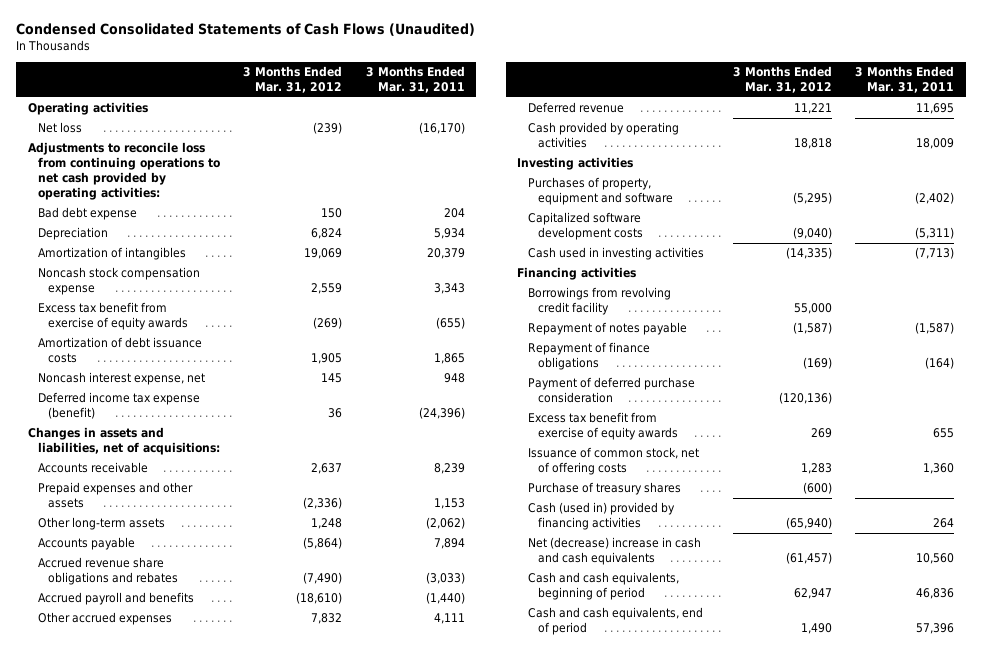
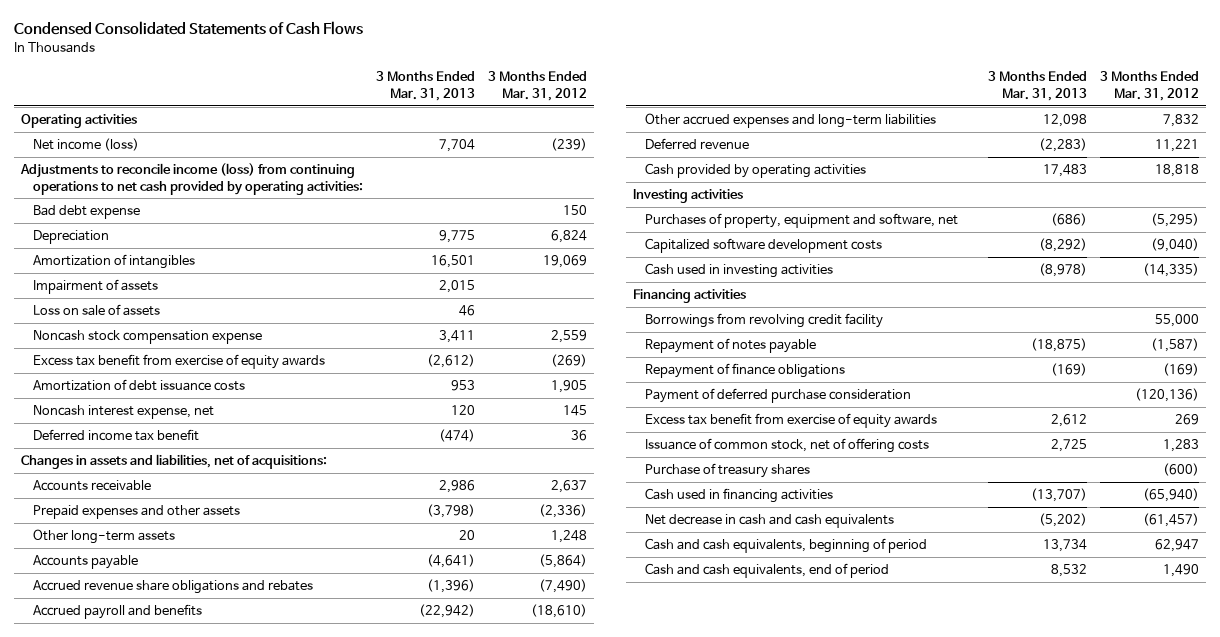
[15,23,475,37] Condensed Consolidated Statements of Cash Flows (Unaudited) -> [14,21,364,36] Condensed Consolidated Statements of Cash Flows
[365,66,465,94] 3 Months Ended Mar. 31, 2011 -> none
none -> [376,71,476,102] 3 Months Ended Mar. 31, 2013
[37,122,82,134] Net loss -> [32,137,139,151] Net income (loss)
[27,142,220,201] Adjustments to reconcile loss from continuing operations to net cash provided by operating activities: -> [19,162,363,195] Adjustments to reconcile income (loss) from continuing operations to net cash provided by operating activities:
none -> [32,278,158,294] Impairment of assets
none -> [32,303,160,316] Loss on sale of assets
[37,392,200,420] Deferred income tax expense (benefit) -> [32,428,199,441] Deferred income tax benefit
[37,612,172,626] Other accrued expenses -> [644,112,936,128] Other accrued expenses and long-term liabilities
[527,177,673,206] Purchases of property, equipment and software -> [644,212,958,228] Purchases of property, equipment and software, net
[527,502,675,531] Cash (used in) provided by financing activities -> [644,487,833,503] Cash used in financing activities
[527,537,701,566] Net (decrease) increase in cash and cash equivalents -> [644,513,894,528] Net decrease in cash and cash equivalents

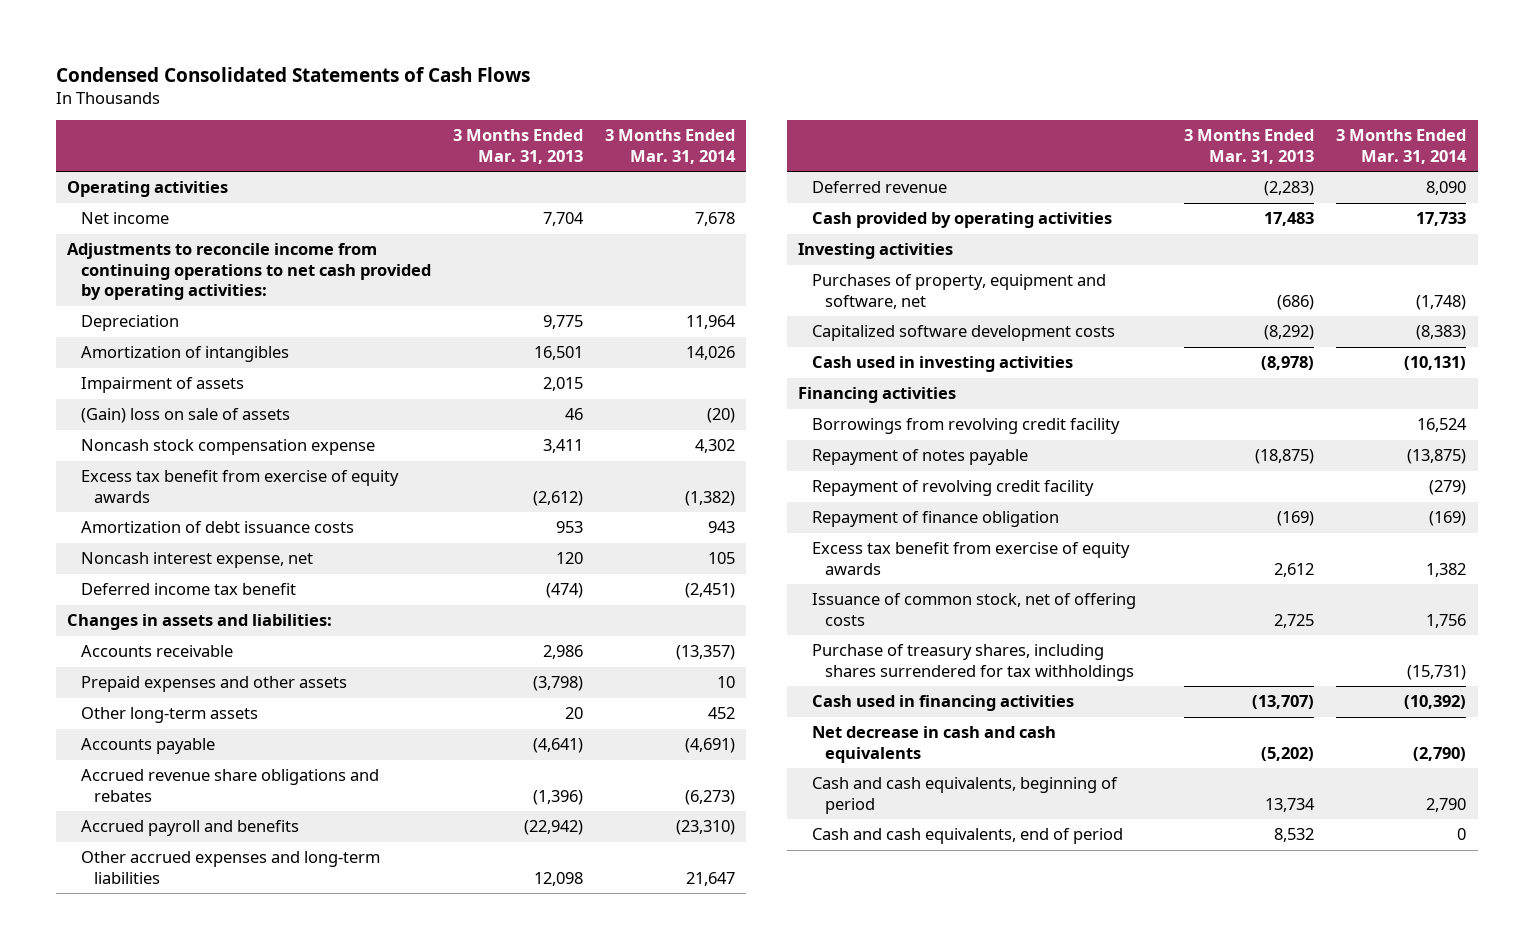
[488,71,588,102] 3 Months Ended Mar. 31, 2012 -> none
none -> [605,129,737,164] 3 Months Ended Mar. 31, 2014
[32,204,140,219] Bad debt expense -> none
[32,137,139,151] Net income (loss) -> [80,212,169,225] Net income
[19,162,363,195] Adjustments to reconcile income (loss) from continuing operations to net cash provided by operating activities: -> [67,243,431,301] Adjustments to reconcile income from continuing operations to net cash provided by operating activities:
[32,303,160,316] Loss on sale of assets -> [80,408,290,424] (Gain) loss on sale of assets
[20,453,327,469] Changes in assets and liabilities, net of acquisitions: -> [67,614,333,631] Changes in assets and liabilities:
[644,387,911,403] Payment of deferred purchase consideration -> none
none -> [811,480,1094,497] Repayment of revolving credit facility
[644,362,845,378] Repayment of finance obligations -> [811,511,1059,528] Repayment of finance obligation
[644,462,810,478] Purchase of treasury shares -> [811,644,1134,681] Purchase of treasury shares, including shares surrendered for tax withholdings

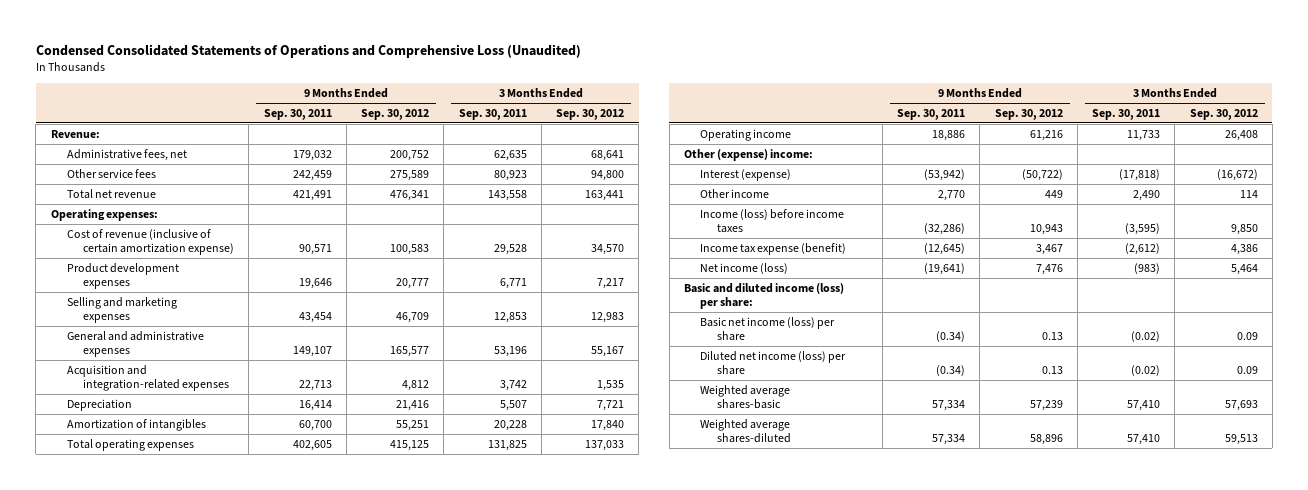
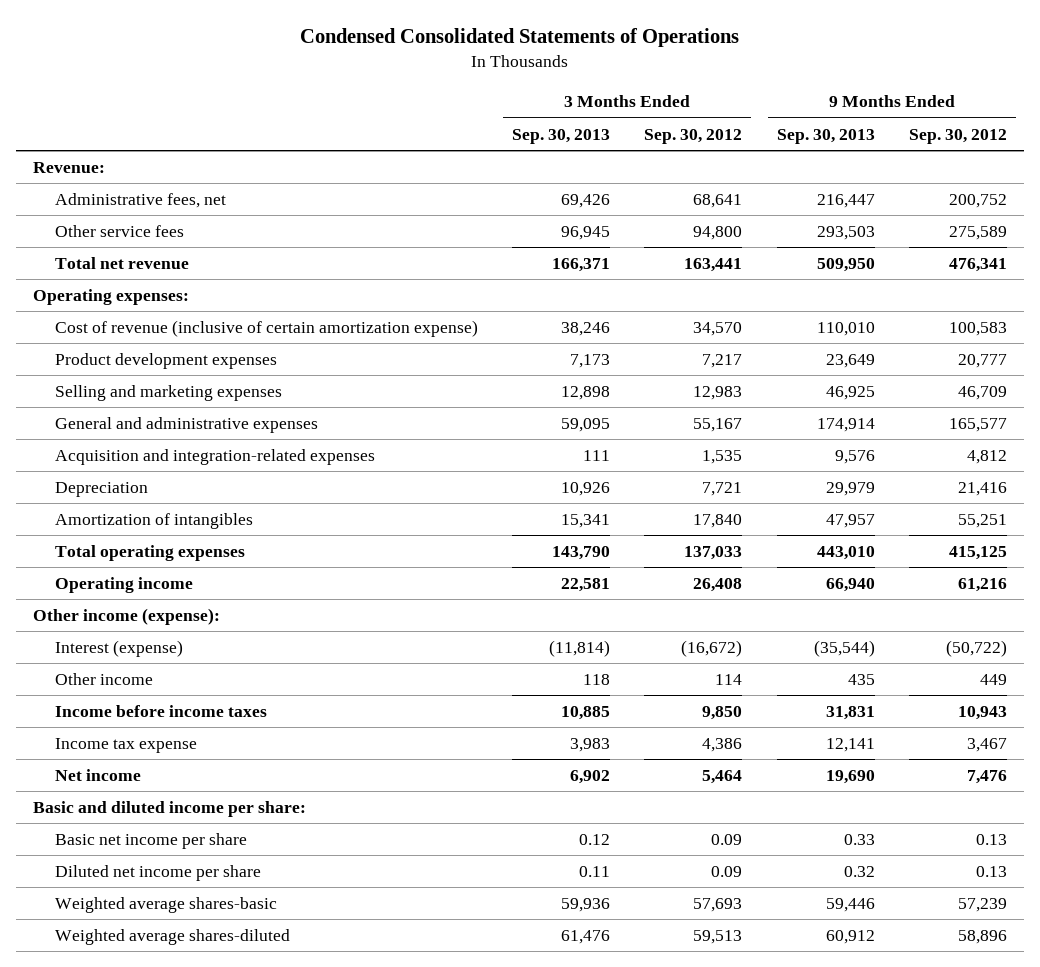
[35,43,581,58] Condensed Consolidated Statements of Operations and Comprehensive Loss (Unaudited) -> [300,28,740,48] Condensed Consolidated Statements of Operations
[263,108,332,120] Sep. 30, 2011 -> none
[458,108,527,120] Sep. 30, 2011 -> none
none -> [511,128,610,144] Sep. 30, 2013
none -> [776,128,875,144] Sep. 30, 2013
[684,148,814,161] Other (expense) income: -> [33,607,221,625] Other income (expense):
[700,208,845,234] Income (loss) before income taxes -> [54,704,267,717] Income before income taxes
[700,242,847,255] Income tax expense (benefit) -> [54,737,197,753] Income tax expense
[700,262,789,274] Net income (loss) -> [54,768,141,781] Net income
[684,282,845,310] Basic and diluted income (loss) per share: -> [33,800,307,817] Basic and diluted income per share:
[700,316,836,342] Basic net income (loss) per share -> [54,832,247,849] Basic net income per share
[700,350,847,376] Diluted net income (loss) per share -> [54,864,261,881] Diluted net income per share

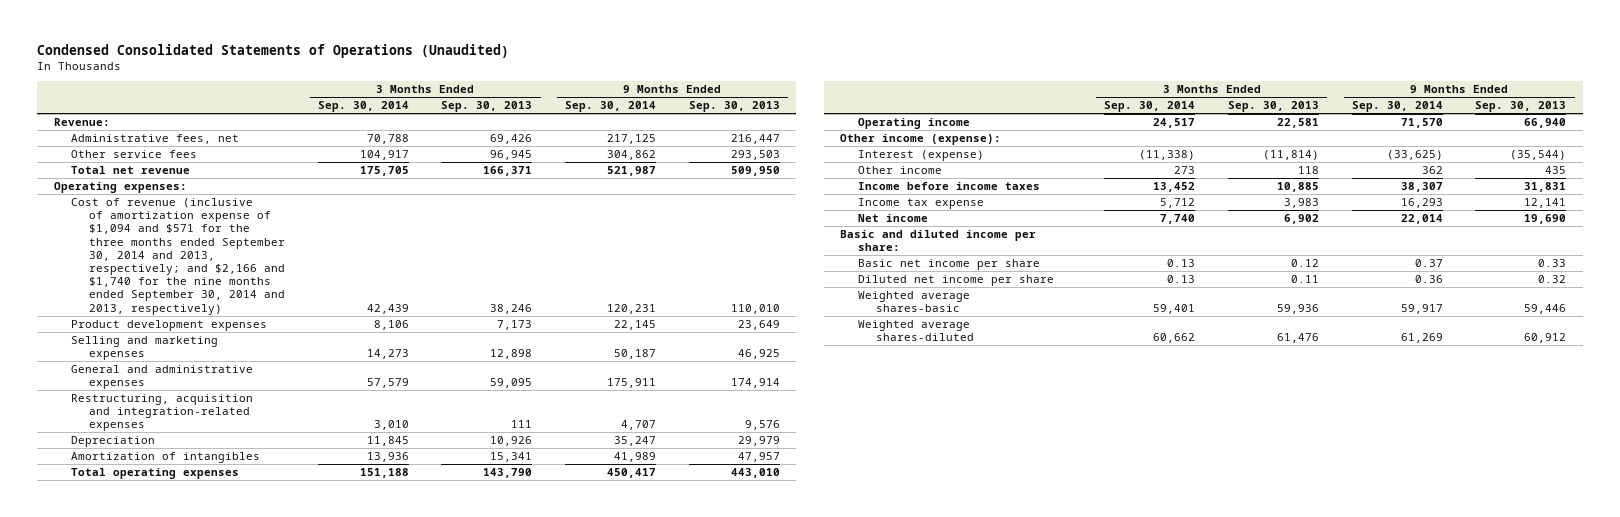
[300,28,740,48] Condensed Consolidated Statements of Operations -> [37,43,510,58] Condensed Consolidated Statements of Operations (Unaudited)
[644,128,743,144] Sep. 30, 2012 -> none
[909,128,1008,144] Sep. 30, 2012 -> none
none -> [317,101,409,113] Sep. 30, 2014
none -> [565,101,657,113] Sep. 30, 2014
[54,319,478,337] Cost of revenue (inclusive of certain amortization expense) -> [71,198,286,315] Cost of revenue (inclusive of amortization expense of $1,094 and $571 for the three months ended September 30, 2014 and 2013, respectively; and $2,166 and $1,740 for the nine months ended September 30, 2014 and 2013, respectively)
[54,448,375,465] Acquisition and integration-related expenses -> [71,394,254,432] Restructuring, acquisition and integration-related expenses

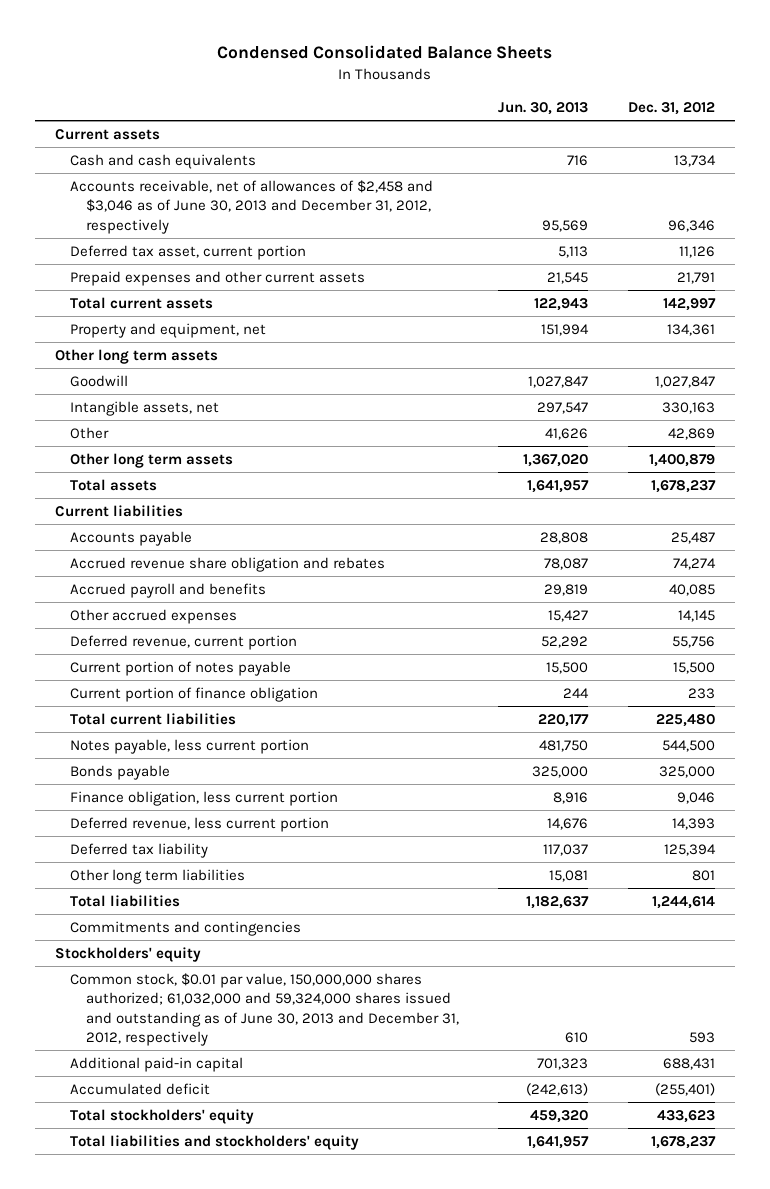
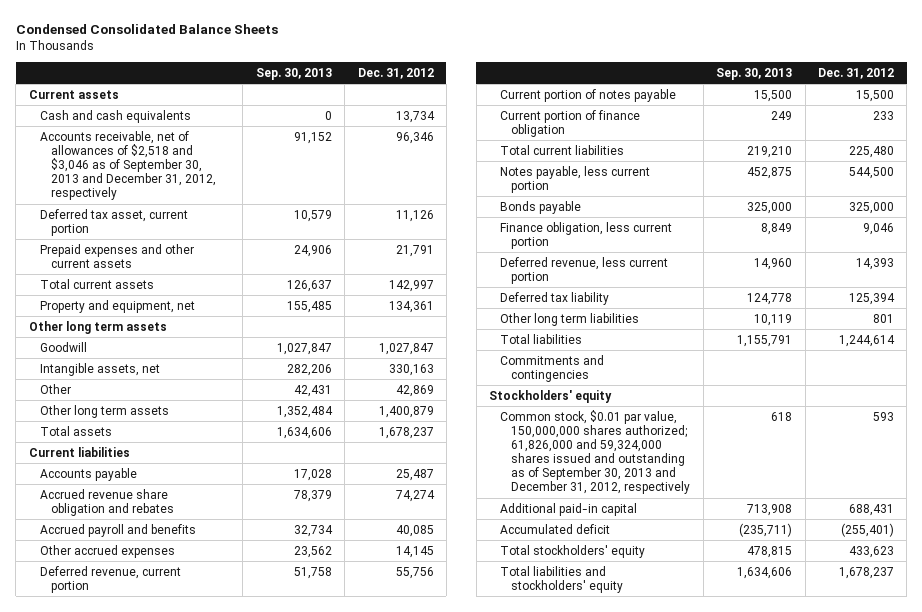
[498,101,589,115] Jun. 30, 2013 -> none
none -> [255,68,332,81] Sep. 30, 2013
[70,179,434,234] Accounts receivable, net of allowances of $2,458 and $3,046 as of June 30, 2013 and December 31, 2012, respectively -> [39,130,217,201] Accounts receivable, net of allowances of $2,518 and $3,046 as of September 30, 2013 and December 31, 2012, respectively
[70,972,459,1046] Common stock, $0.01 par value, 150,000,000 shares authorized; 61,032,000 and 59,324,000 shares issued and outstanding as of June 30, 2013 and December 31, 2012, respectively -> [500,409,691,495] Common stock, $0.01 par value, 150,000,000 shares authorized; 61,826,000 and 59,324,000 shares issued and outstanding as of September 30, 2013 and December 31, 2012, respectively

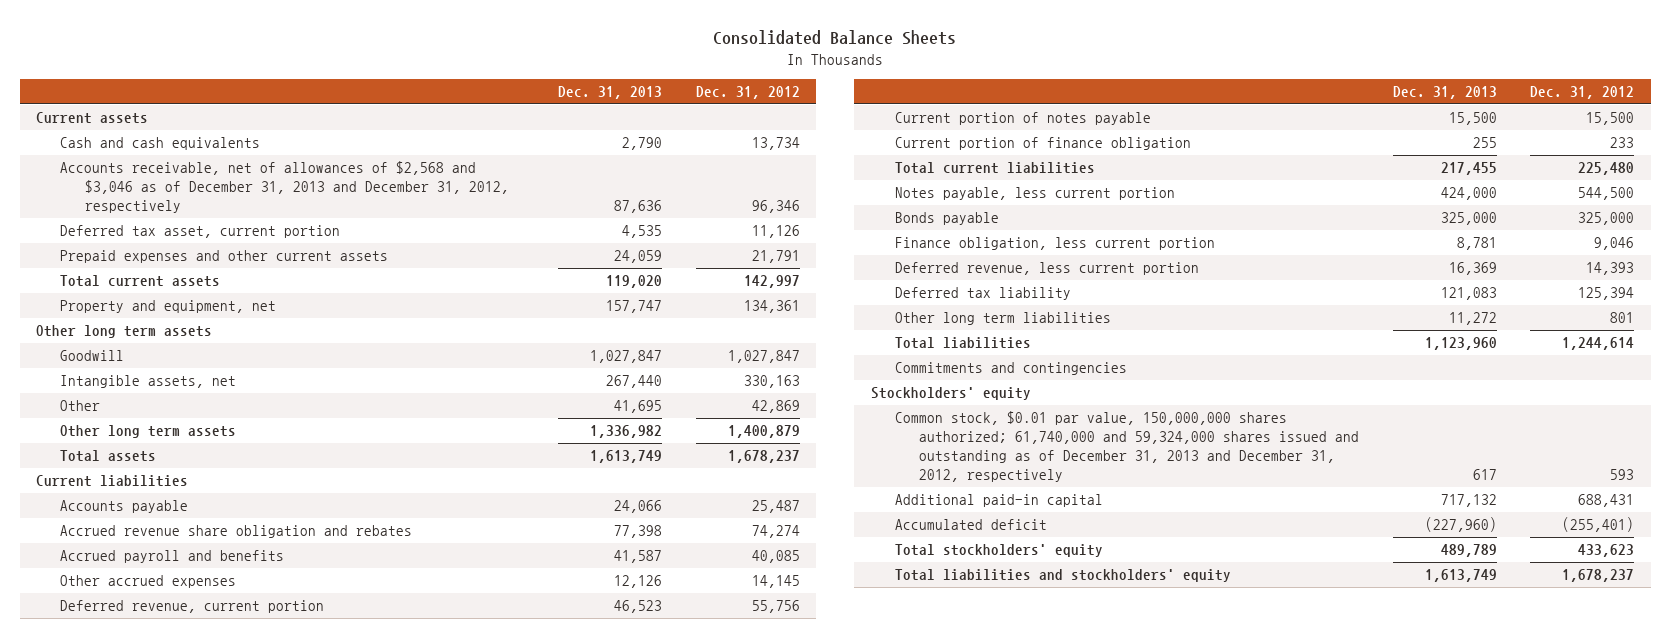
[15,24,278,35] Condensed Consolidated Balance Sheets -> [713,30,957,46] Consolidated Balance Sheets
[255,68,332,81] Sep. 30, 2013 -> none
none -> [558,86,663,100] Dec. 31, 2013
[39,130,217,201] Accounts receivable, net of allowances of $2,518 and $3,046 as of September 30, 2013 and December 31, 2012, respectively -> [60,161,509,214] Accounts receivable, net of allowances of $2,568 and $3,046 as of December 31, 2013 and December 31, 2012, respectively
[500,409,691,495] Common stock, $0.01 par value, 150,000,000 shares authorized; 61,826,000 and 59,324,000 shares issued and outstanding as of September 30, 2013 and December 31, 2012, respectively -> [895,411,1360,483] Common stock, $0.01 par value, 150,000,000 shares authorized; 61,740,000 and 59,324,000 shares issued and outstanding as of December 31, 2013 and December 31, 2012, respectively

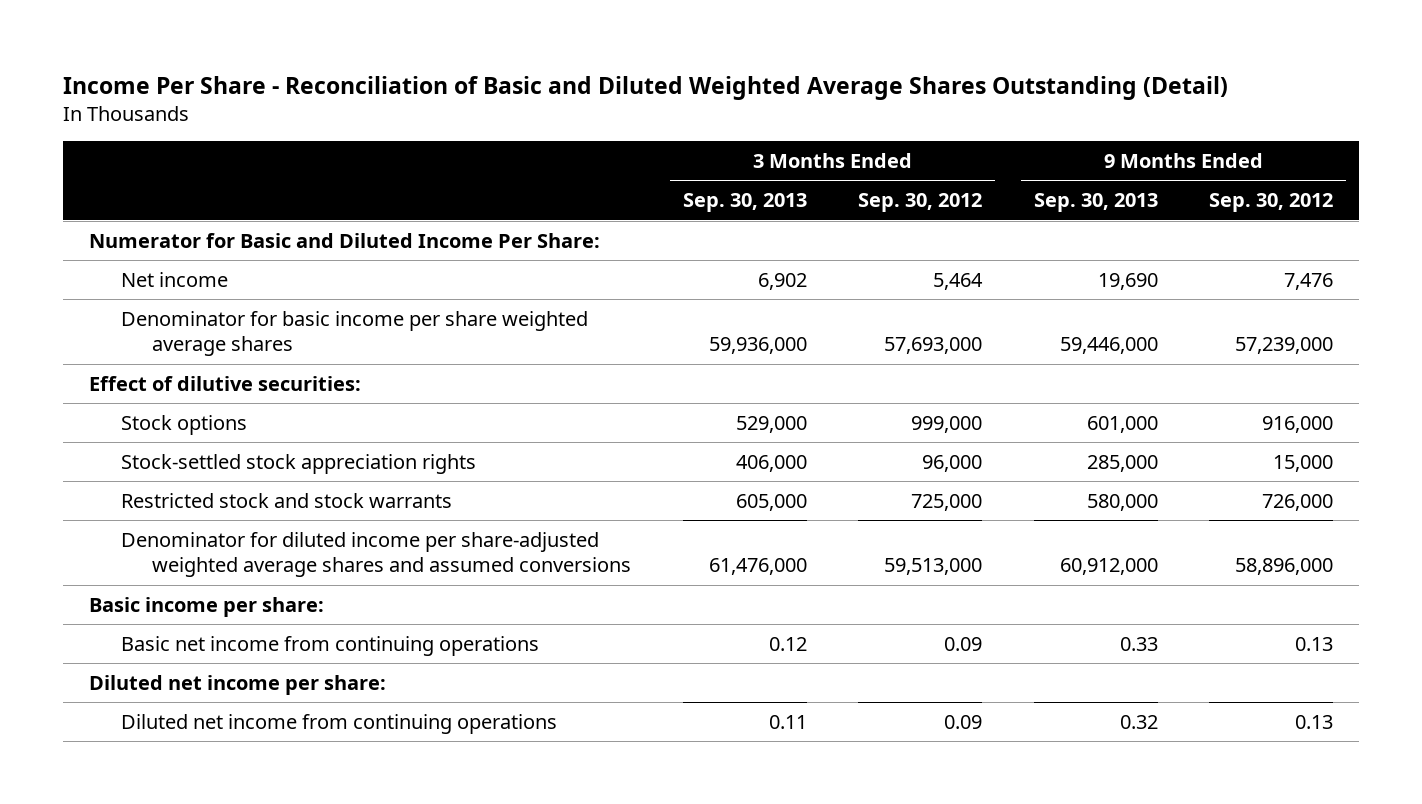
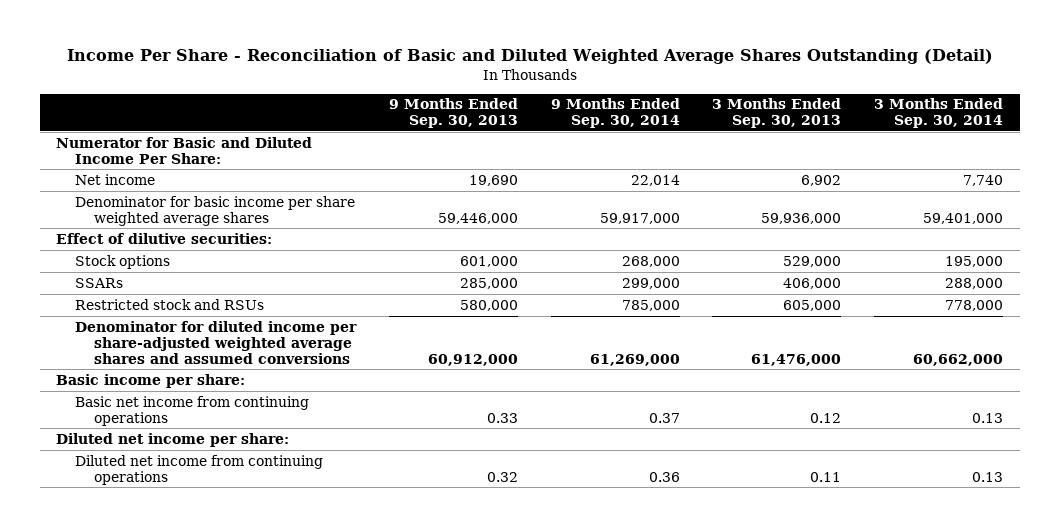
[858,193,983,213] Sep. 30, 2012 -> none
[1209,193,1334,213] Sep. 30, 2012 -> none
none -> [550,98,680,129] 9 Months Ended Sep. 30, 2014
none -> [874,98,1004,129] 3 Months Ended Sep. 30, 2014
[120,453,476,474] Stock-settled stock appreciation rights -> [74,277,123,288] SSARs
[120,492,452,508] Restricted stock and stock warrants -> [74,298,264,310] Restricted stock and RSUs

